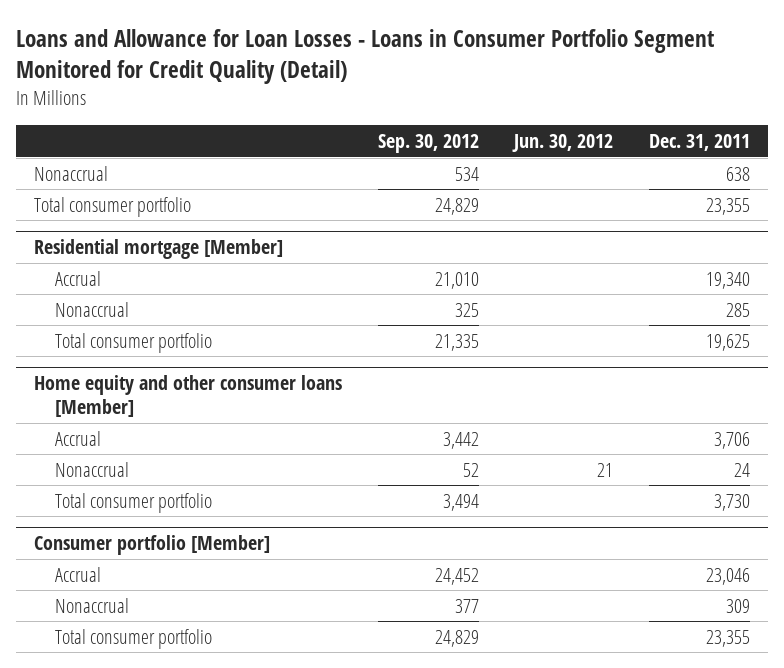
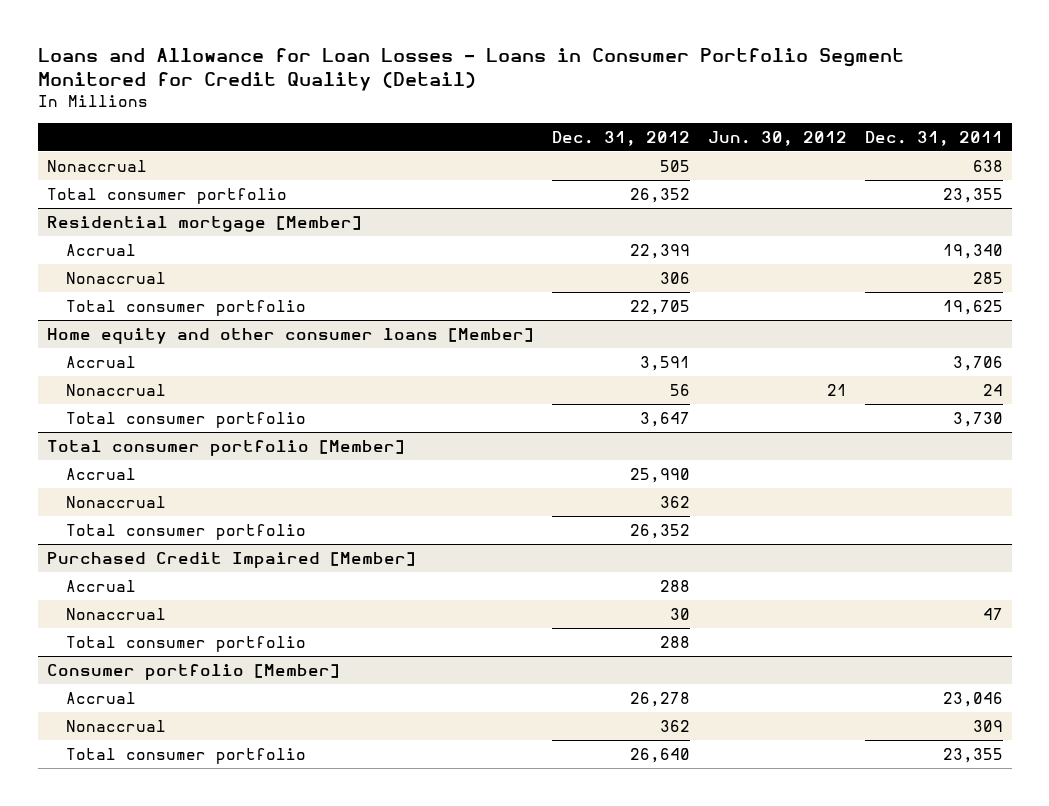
[377,134,479,154] Sep. 30, 2012 -> none
none -> [551,130,690,146] Dec. 31, 2012
none -> [46,439,405,456] Total consumer portfolio [Member]
none -> [66,467,137,480] Accrual
none -> [66,495,167,508] Nonaccrual
none -> [66,523,307,540] Total consumer portfolio
none -> [46,551,416,568] Purchased Credit Impaired [Member]
none -> [66,579,137,592] Accrual
none -> [66,607,167,620] Nonaccrual
none -> [66,635,307,652] Total consumer portfolio

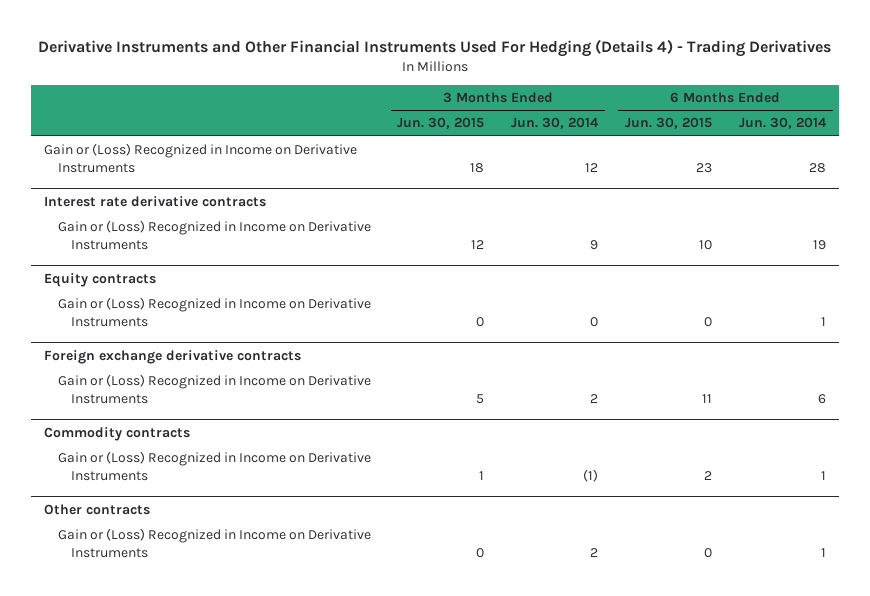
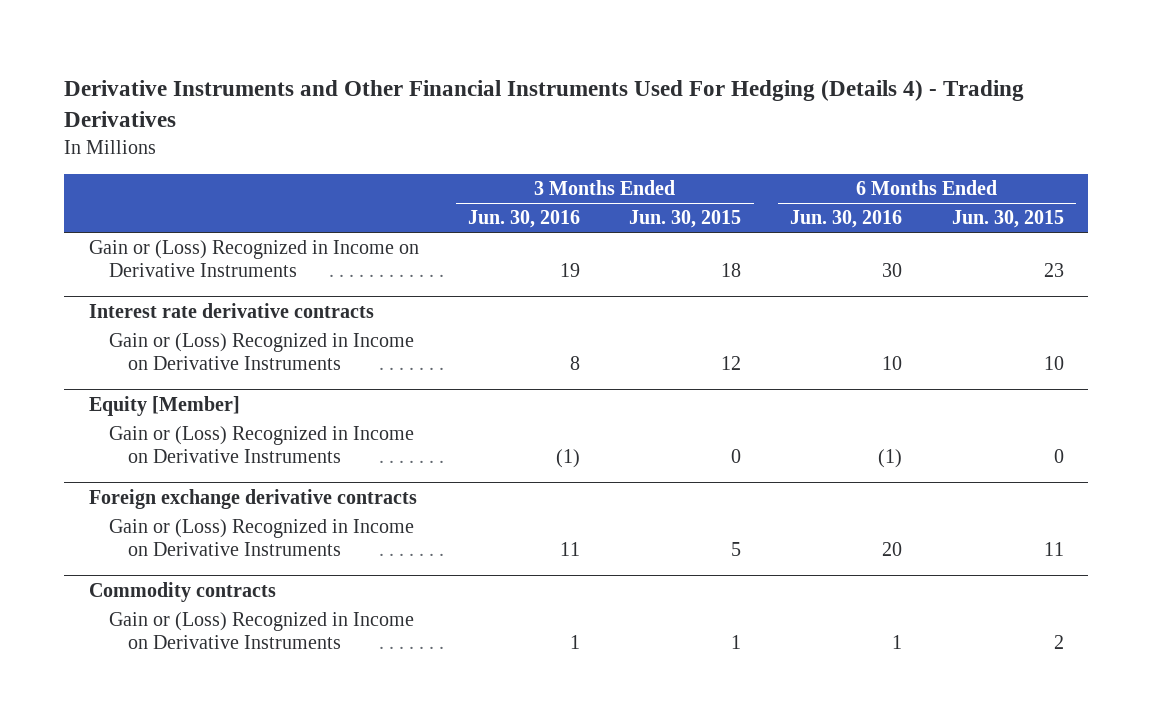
[511,117,600,130] Jun. 30, 2014 -> none
[738,117,827,130] Jun. 30, 2014 -> none
none -> [468,210,581,229] Jun. 30, 2016
none -> [790,210,903,229] Jun. 30, 2016
[44,272,157,287] Equity contracts -> [89,395,241,416] Equity [Member]
[44,503,151,515] Other contracts -> none
[57,528,371,558] Gain or (Loss) Recognized in Income on Derivative Instruments -> none

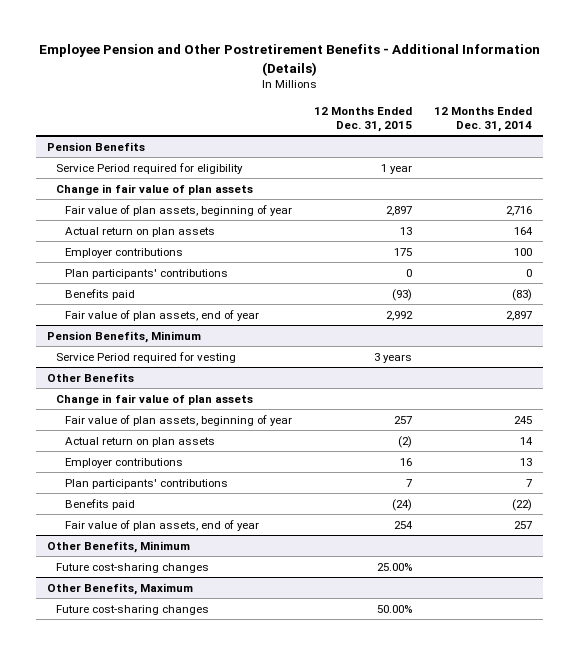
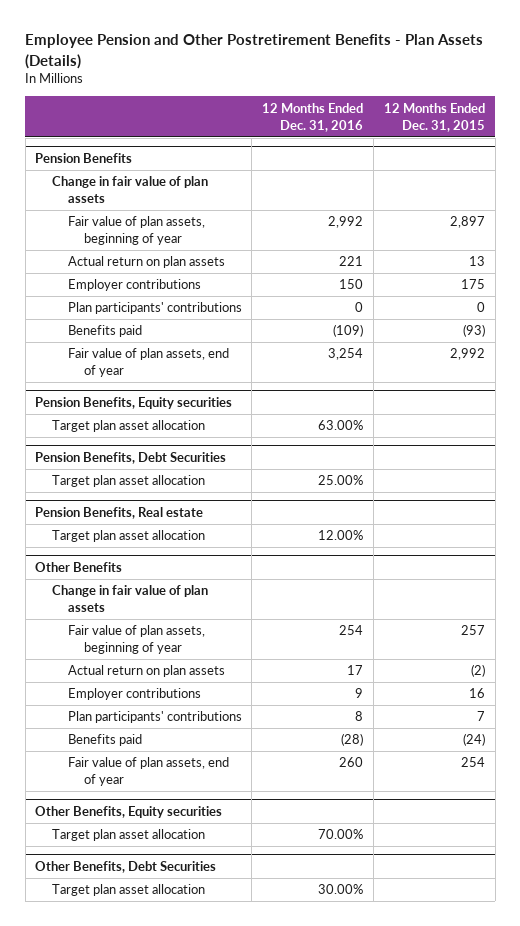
[38,44,540,76] Employee Pension and Other Postretirement Benefits - Additional Information (Details) -> [25,34,484,69] Employee Pension and Other Postretirement Benefits - Plan Assets (Details)
[434,106,533,133] 12 Months Ended Dec. 31, 2014 -> none
none -> [262,102,364,132] 12 Months Ended Dec. 31, 2016
[56,162,244,174] Service Period required for eligibility -> none
[47,330,202,343] Pension Benefits, Minimum -> none
[56,351,237,363] Service Period required for vesting -> none
none -> [35,396,233,409] Pension Benefits, Equity securities
none -> [51,420,205,433] Target plan asset allocation
none -> [35,451,227,464] Pension Benefits, Debt Securities
none -> [51,475,205,488] Target plan asset allocation
none -> [35,506,204,519] Pension Benefits, Real estate
none -> [51,530,205,543] Target plan asset allocation
[47,540,191,553] Other Benefits, Minimum -> none
[56,562,210,573] Future cost-sharing changes -> none
[47,582,194,595] Other Benefits, Maximum -> none
[56,604,210,615] Future cost-sharing changes -> none
none -> [35,805,223,818] Other Benefits, Equity securities
none -> [51,829,205,842] Target plan asset allocation
none -> [35,860,217,873] Other Benefits, Debt Securities
none -> [51,884,205,897] Target plan asset allocation

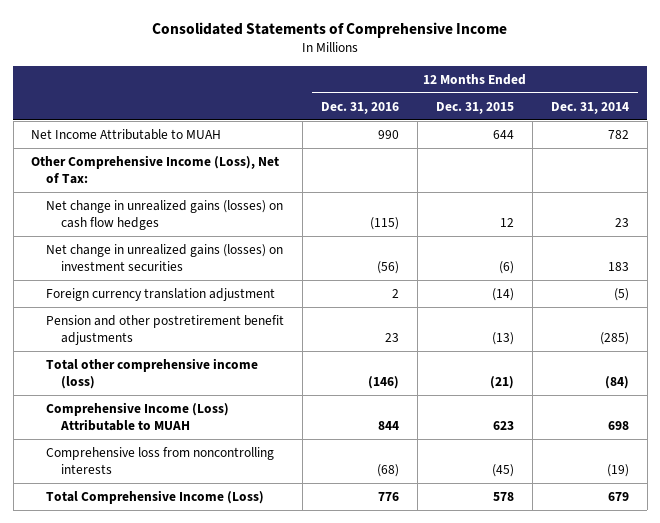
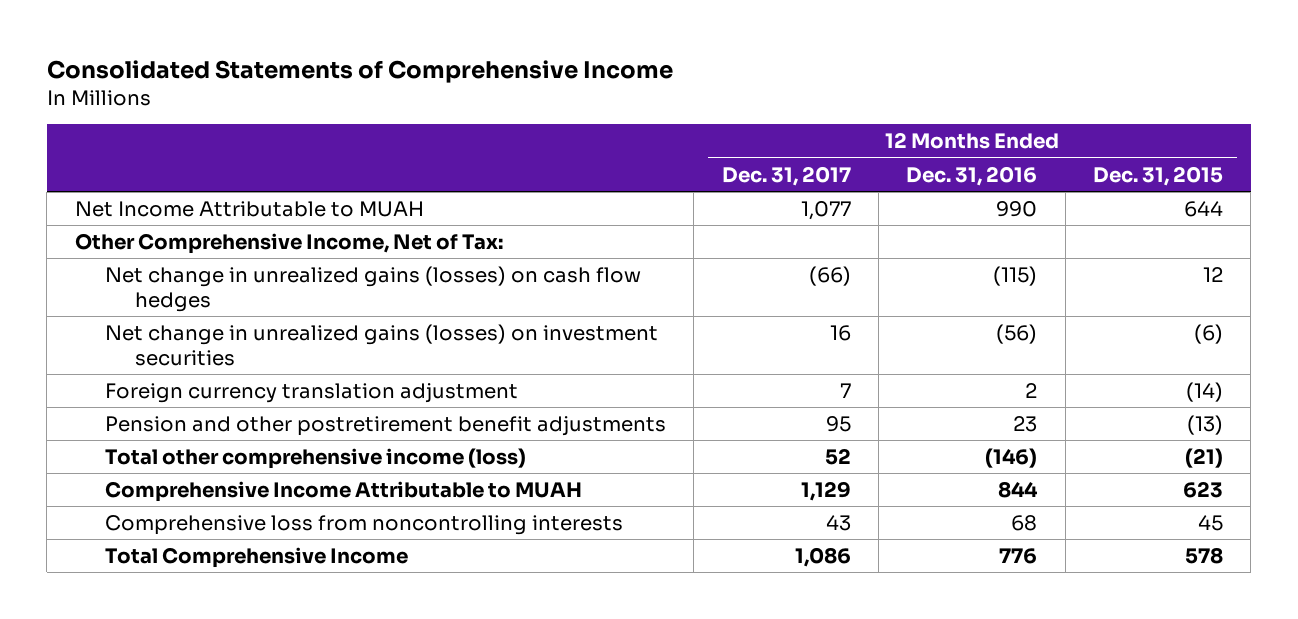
[550,101,629,114] Dec. 31, 2014 -> none
none -> [721,165,851,186] Dec. 31, 2017
[31,154,280,185] Other Comprehensive Income (Loss), Net of Tax: -> [74,232,503,254] Other Comprehensive Income, Net of Tax:
[46,401,230,432] Comprehensive Income (Loss) Attributable to MUAH -> [105,480,583,502] Comprehensive Income Attributable to MUAH
[377,464,400,478] (68) -> [1011,514,1038,531] 68
[491,464,514,478] (45) -> [1198,514,1224,531] 45
[46,489,265,504] Total Comprehensive Income (Loss) -> [105,546,409,568] Total Comprehensive Income

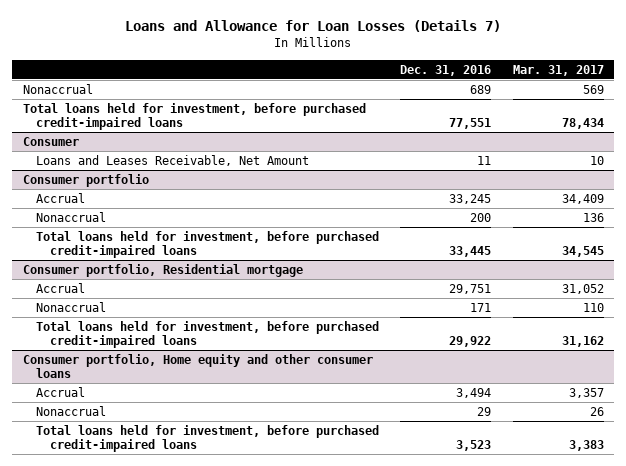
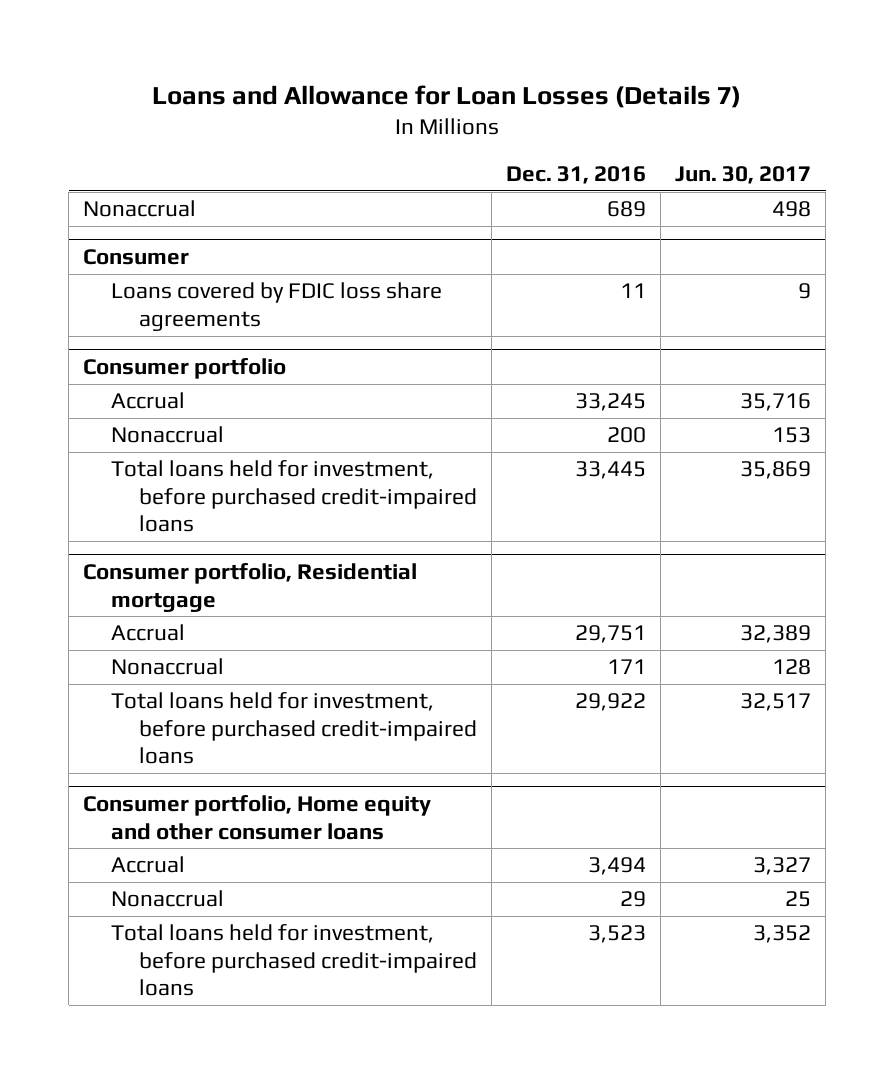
[512,64,604,76] Mar. 31, 2017 -> none
none -> [675,166,812,185] Jun. 30, 2017
[22,103,366,131] Total loans held for investment, before purchased credit-impaired loans -> none
[36,155,310,167] Loans and Leases Receivable, Net Amount -> [111,282,443,331] Loans covered by FDIC loss share agreements

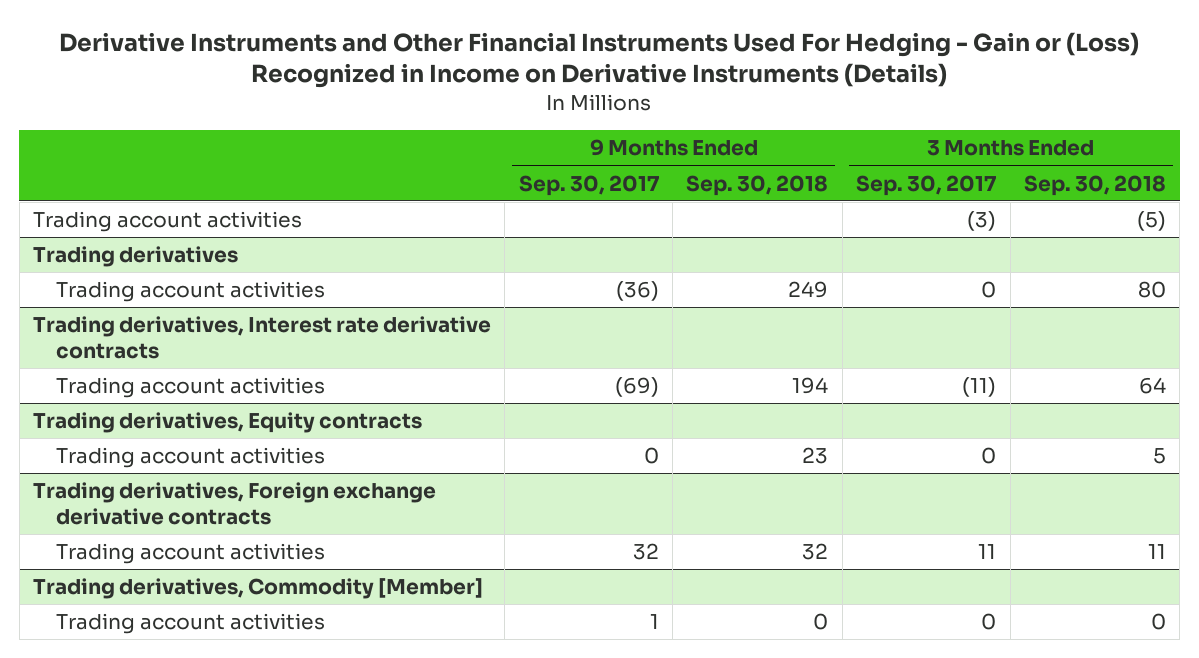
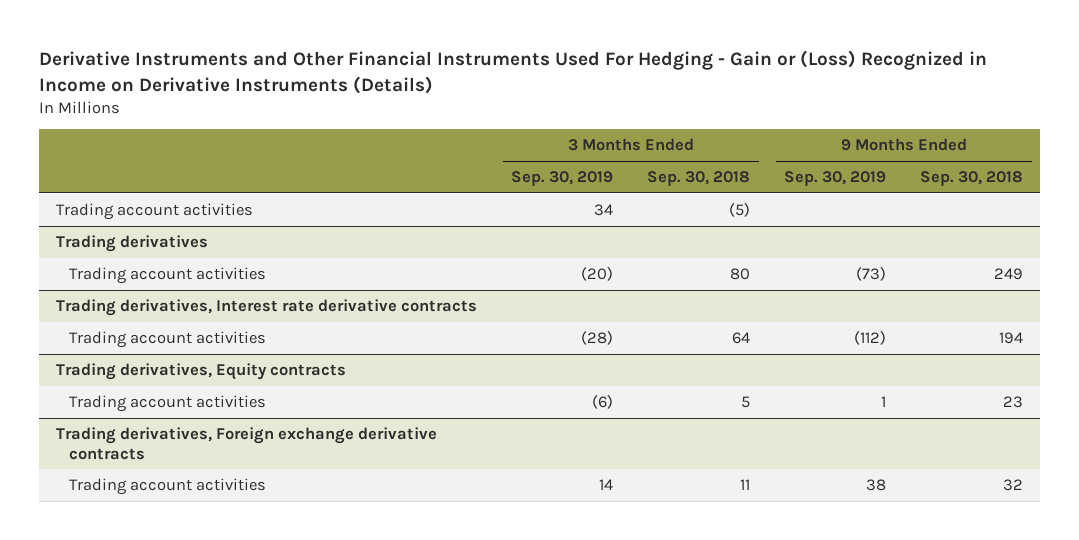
[518,174,659,196] Sep. 30, 2017 -> none
[856,174,997,196] Sep. 30, 2017 -> none
none -> [511,171,614,187] Sep. 30, 2019
none -> [784,171,887,187] Sep. 30, 2019
[32,578,483,600] Trading derivatives, Commodity [Member] -> none
[55,613,325,635] Trading account activities -> none

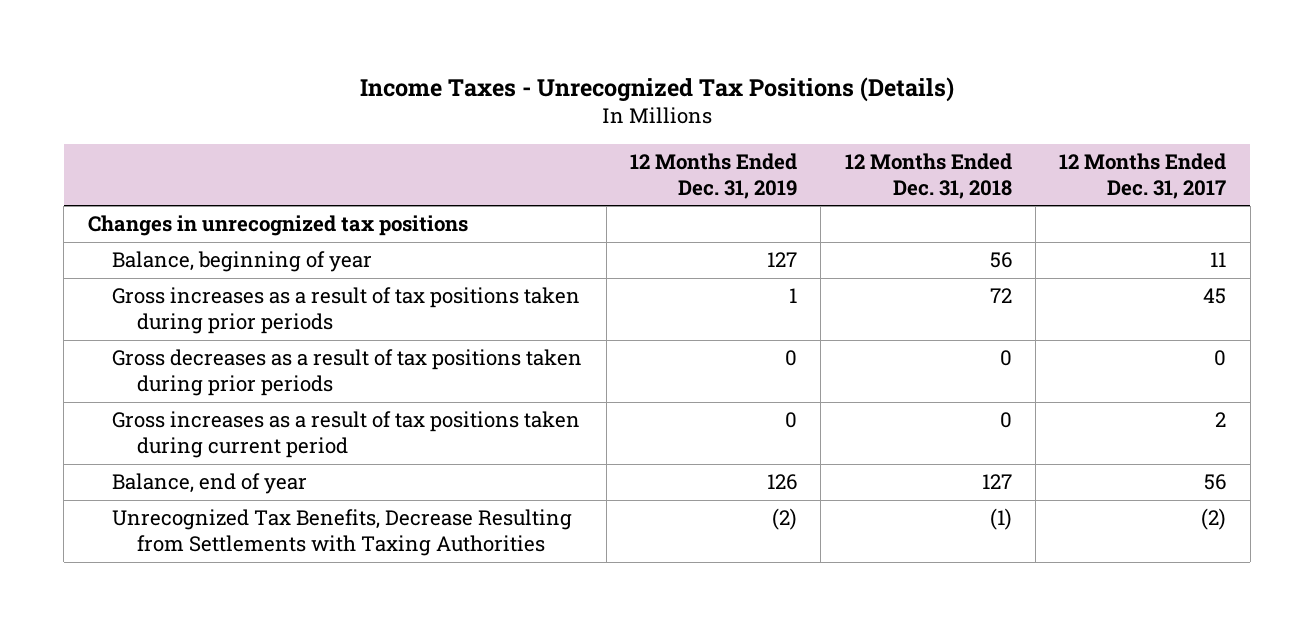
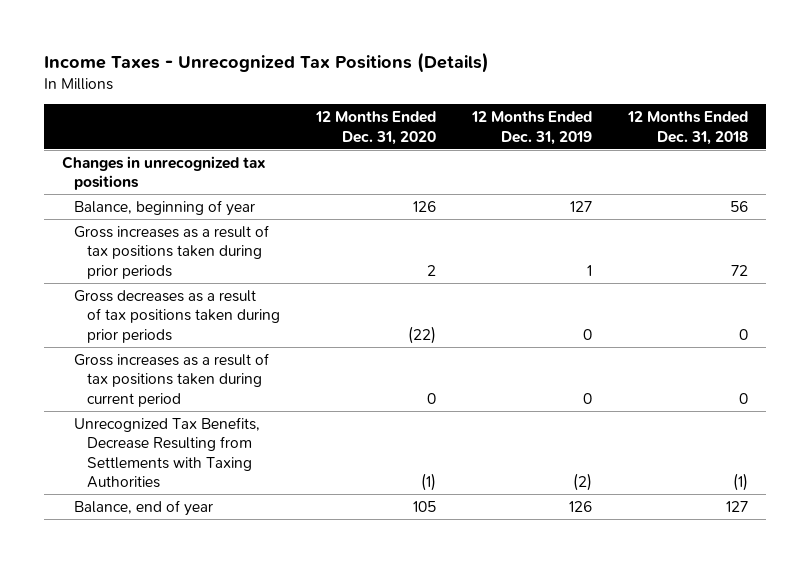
[1059,153,1227,200] 12 Months Ended Dec. 31, 2017 -> none
none -> [315,111,437,145] 12 Months Ended Dec. 31, 2020
[112,473,308,495] Balance, end of year -> [74,499,214,516] Balance, end of year

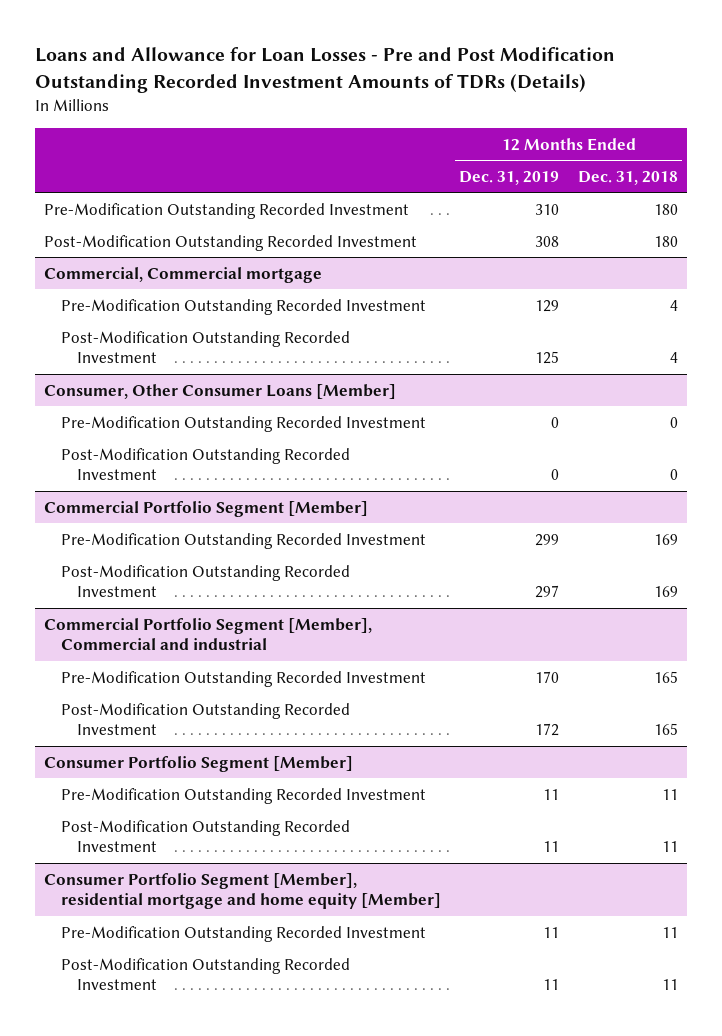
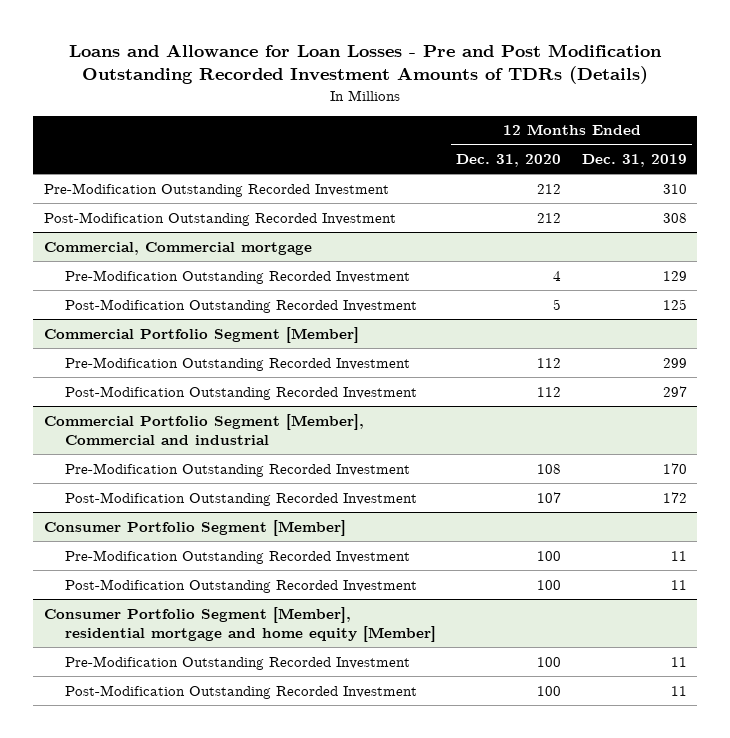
[577,170,678,185] Dec. 31, 2018 -> none
none -> [456,154,562,168] Dec. 31, 2020
[44,383,397,399] Consumer, Other Consumer Loans [Member] -> none
[60,415,426,432] Pre-Modification Outstanding Recorded Investment -> none
[60,447,350,481] Post-Modification Outstanding Recorded Investment -> none

